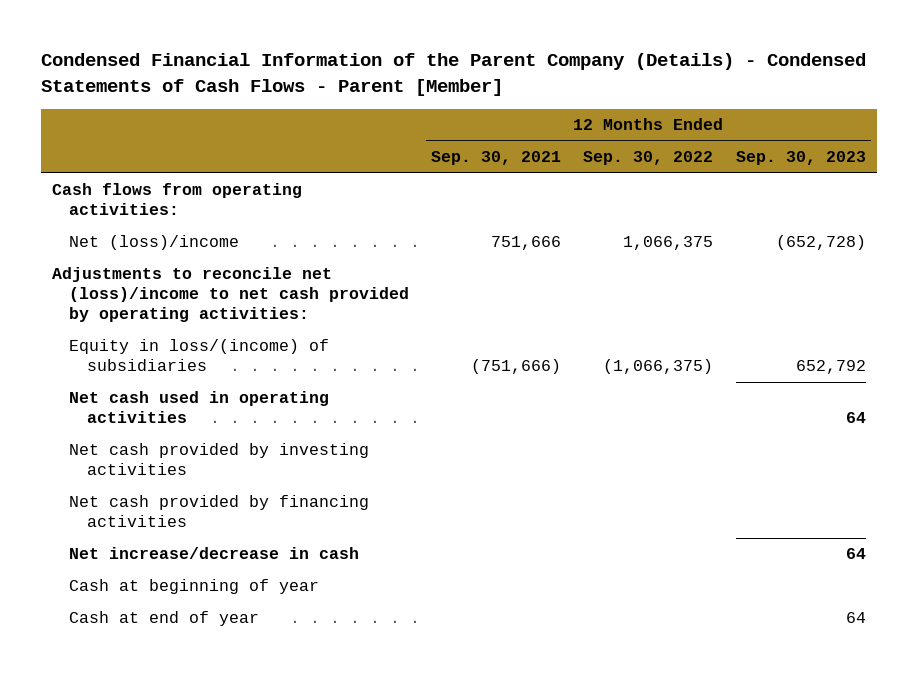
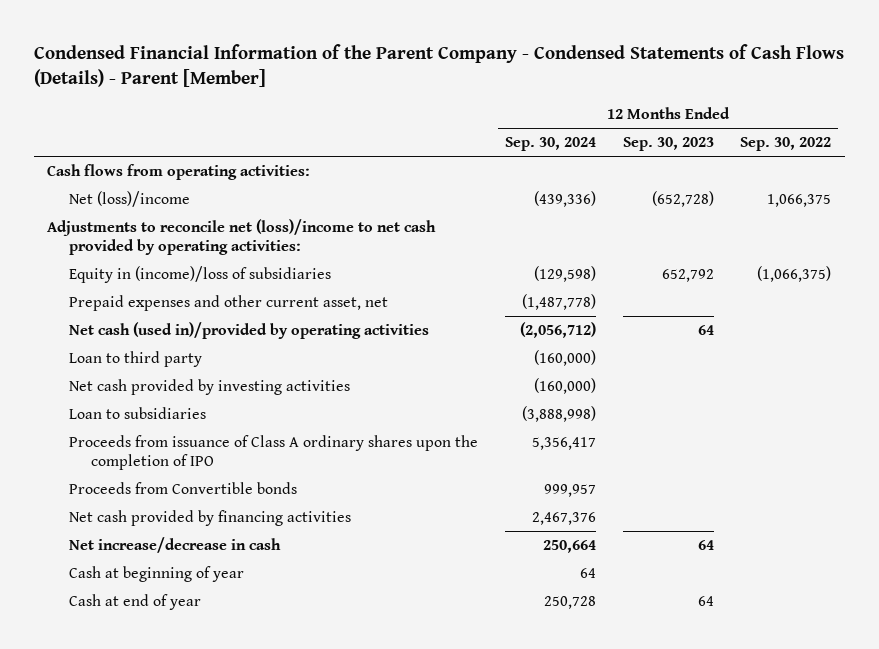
[40,53,866,97] Condensed Financial Information of the Parent Company (Details) - Condensed Statements of Cash Flows - Parent [Member] -> [34,44,845,88] Condensed Financial Information of the Parent Company - Condensed Statements of Cash Flows (Details) - Parent [Member]
[431,151,562,166] Sep. 30, 2021 -> none
none -> [504,137,596,152] Sep. 30, 2024
[69,339,330,372] Equity in loss/(income) of subsidiaries -> [69,266,332,284] Equity in (income)/loss of subsidiaries
none -> [69,295,389,312] Prepaid expenses and other current asset, net
[69,391,330,424] Net cash used in operating activities -> [69,322,430,340] Net cash (used in)/provided by operating activities
none -> [69,351,203,368] Loan to third party
none -> [69,407,207,420] Loan to subsidiaries
none -> [69,435,479,471] Proceeds from issuance of Class A ordinary shares upon the completion of IPO
none -> [69,482,298,495] Proceeds from Convertible bonds

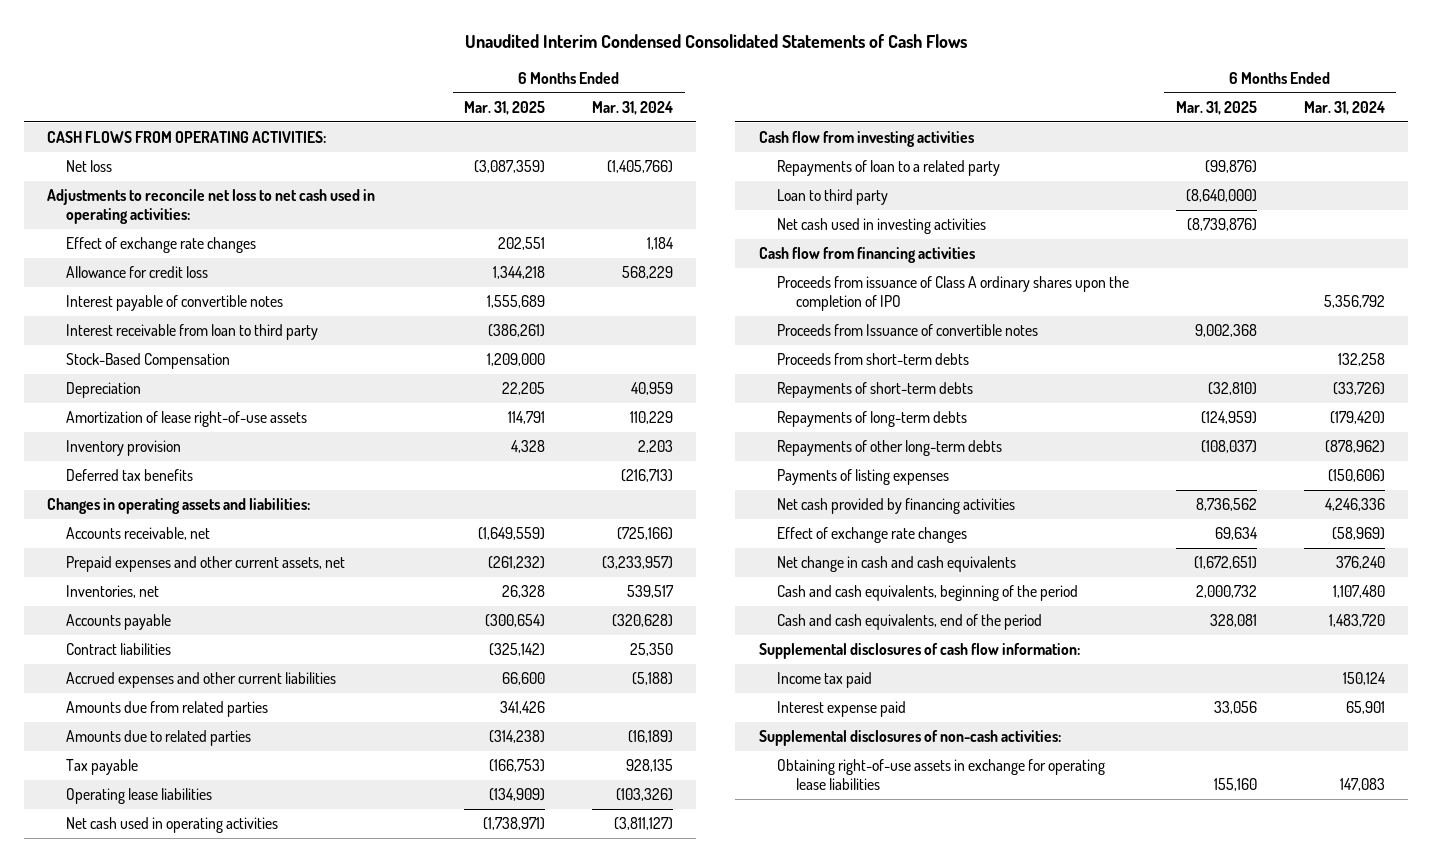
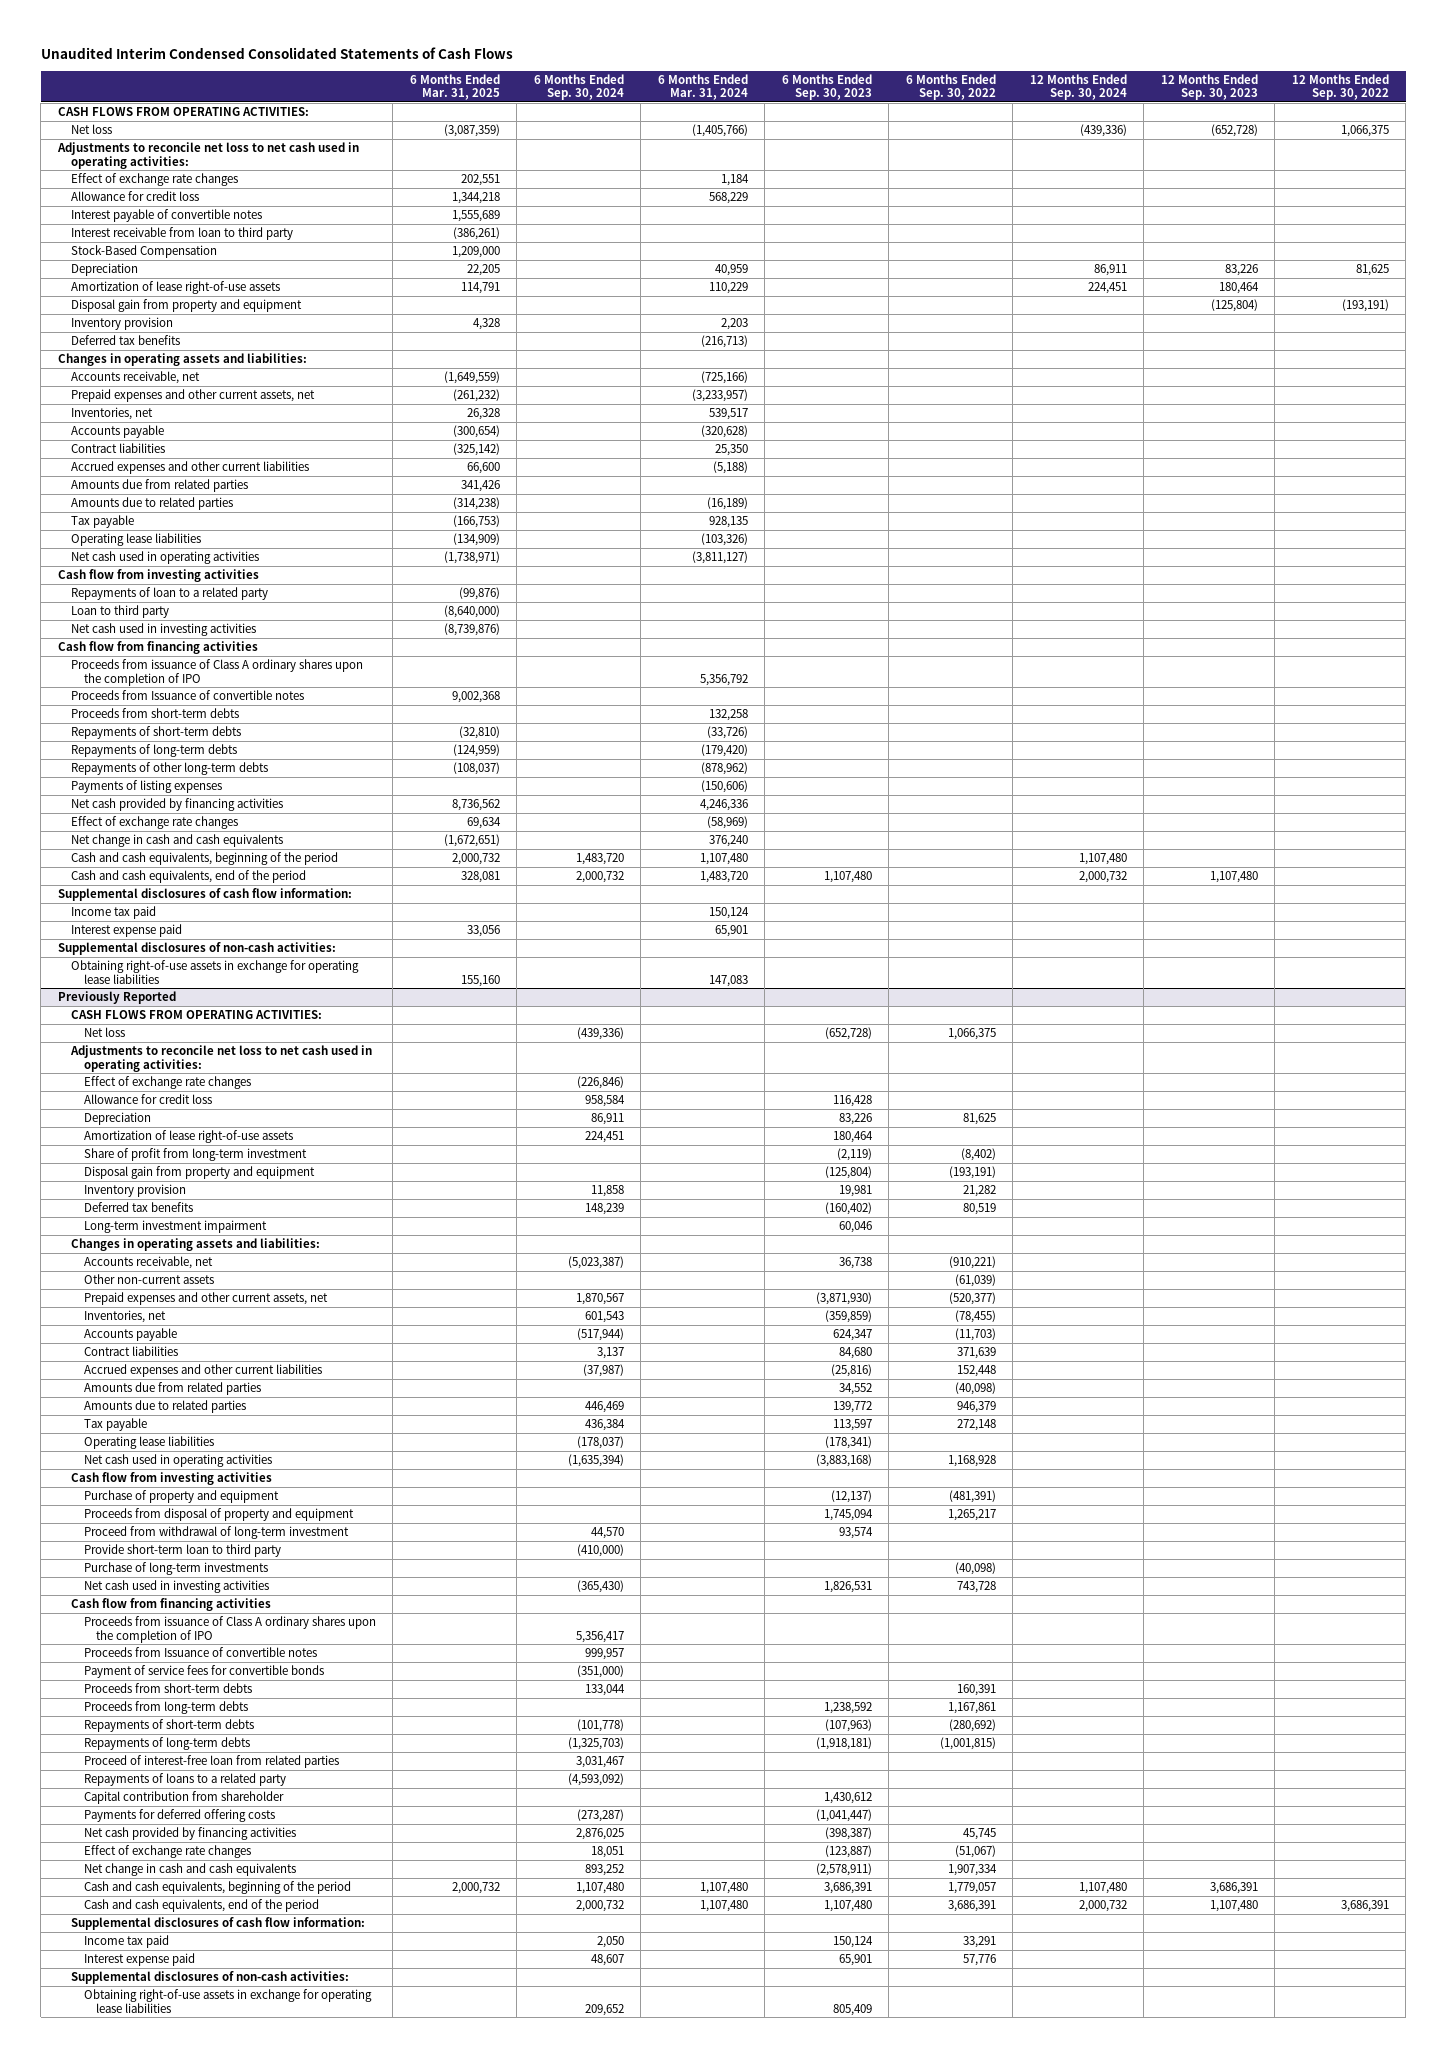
none -> [533,73,624,101] 6 Months Ended Sep. 30, 2024
none -> [781,73,872,101] 6 Months Ended Sep. 30, 2023
none -> [905,73,996,101] 6 Months Ended Sep. 30, 2022
none -> [1029,73,1127,101] 12 Months Ended Sep. 30, 2024
none -> [1160,73,1258,101] 12 Months Ended Sep. 30, 2023
none -> [1291,73,1389,101] 12 Months Ended Sep. 30, 2022
none -> [70,299,302,313] Disposal gain from property and equipment
none -> [57,991,176,1005] Previously Reported
none -> [70,1010,322,1020] CASH FLOWS FROM OPERATING ACTIVITIES:
none -> [83,1027,125,1038] Net loss
none -> [69,1045,372,1072] Adjustments to reconcile net loss to net cash used in operating activities:
none -> [83,1076,251,1090] Effect of exchange rate changes
none -> [83,1094,212,1105] Allowance for credit loss
none -> [83,1112,151,1126] Depreciation
none -> [83,1130,293,1144] Amortization of lease right-of-use assets
none -> [83,1148,307,1162] Share of profit from long-term investment
none -> [83,1166,315,1180] Disposal gain from property and equipment
none -> [83,1184,186,1198] Inventory provision
none -> [83,1202,193,1213] Deferred tax benefits
none -> [83,1220,267,1234] Long-term investment impairment
none -> [70,1238,320,1252] Changes in operating assets and liabilities:
none -> [83,1256,213,1270] Accounts receivable, net
none -> [83,1274,214,1285] Other non-current assets
none -> [83,1292,328,1306] Prepaid expenses and other current assets, net
none -> [83,1310,166,1324] Inventories, net
none -> [83,1328,177,1342] Accounts payable
none -> [83,1346,178,1357] Contract liabilities
none -> [83,1364,322,1378] Accrued expenses and other current liabilities
none -> [83,1382,261,1396] Amounts due from related parties
none -> [83,1400,246,1414] Amounts due to related parties
none -> [83,1418,147,1432] Tax payable
none -> [83,1436,214,1450] Operating lease liabilities
none -> [83,1454,272,1468] Net cash used in operating activities
none -> [70,1472,272,1486] Cash flow from investing activities
none -> [83,1490,279,1504] Purchase of property and equipment
none -> [83,1508,354,1522] Proceeds from disposal of property and equipment
none -> [83,1526,349,1540] Proceed from withdrawal of long-term investment
none -> [83,1544,281,1558] Provide short-term loan to third party
none -> [83,1562,268,1576] Purchase of long-term investments
none -> [83,1580,269,1594] Net cash used in investing activities
none -> [70,1598,271,1612] Cash flow from financing activities
none -> [83,1616,376,1643] Proceeds from issuance of Class A ordinary shares upon the completion of IPO
none -> [83,1647,317,1658] Proceeds from Issuance of convertible notes
none -> [83,1665,324,1679] Payment of service fees for convertible bonds
none -> [83,1683,252,1694] Proceeds from short-term debts
none -> [83,1701,248,1715] Proceeds from long-term debts
none -> [83,1719,254,1733] Repayments of short-term debts
none -> [83,1737,250,1751] Repayments of long-term debts
none -> [83,1755,339,1769] Proceed of interest-free loan from related parties
none -> [83,1773,286,1787] Repayments of loans to a related party
none -> [83,1791,284,1805] Capital contribution from shareholder
none -> [83,1809,275,1823] Payments for deferred offering costs
none -> [83,1827,296,1841] Net cash provided by financing activities
none -> [83,1845,251,1859] Effect of exchange rate changes
none -> [83,1863,296,1877] Net change in cash and cash equivalents
none -> [83,1881,351,1895] Cash and cash equivalents, beginning of the period
none -> [83,1899,319,1913] Cash and cash equivalents, end of the period
none -> [70,1917,365,1931] Supplemental disclosures of cash flow information:
none -> [83,1935,169,1949] Income tax paid
none -> [83,1953,195,1967] Interest expense paid
none -> [70,1971,349,1985] Supplemental disclosures of non-cash activities:
none -> [83,1989,372,2013] Obtaining right-of-use assets in exchange for operating lease liabilities

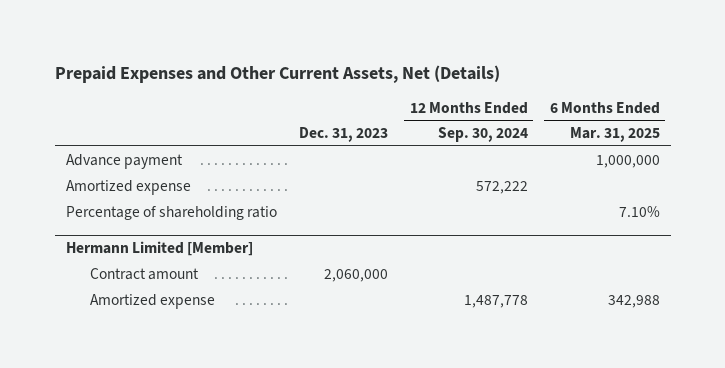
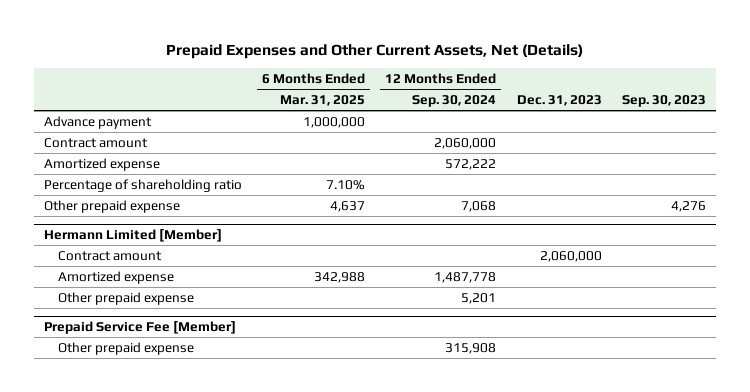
none -> [621,94,706,107] Sep. 30, 2023
none -> [44,137,149,148] Contract amount
none -> [44,199,181,213] Other prepaid expense
none -> [58,291,195,305] Other prepaid expense
none -> [44,321,237,335] Prepaid Service Fee [Member]
none -> [58,341,195,355] Other prepaid expense

